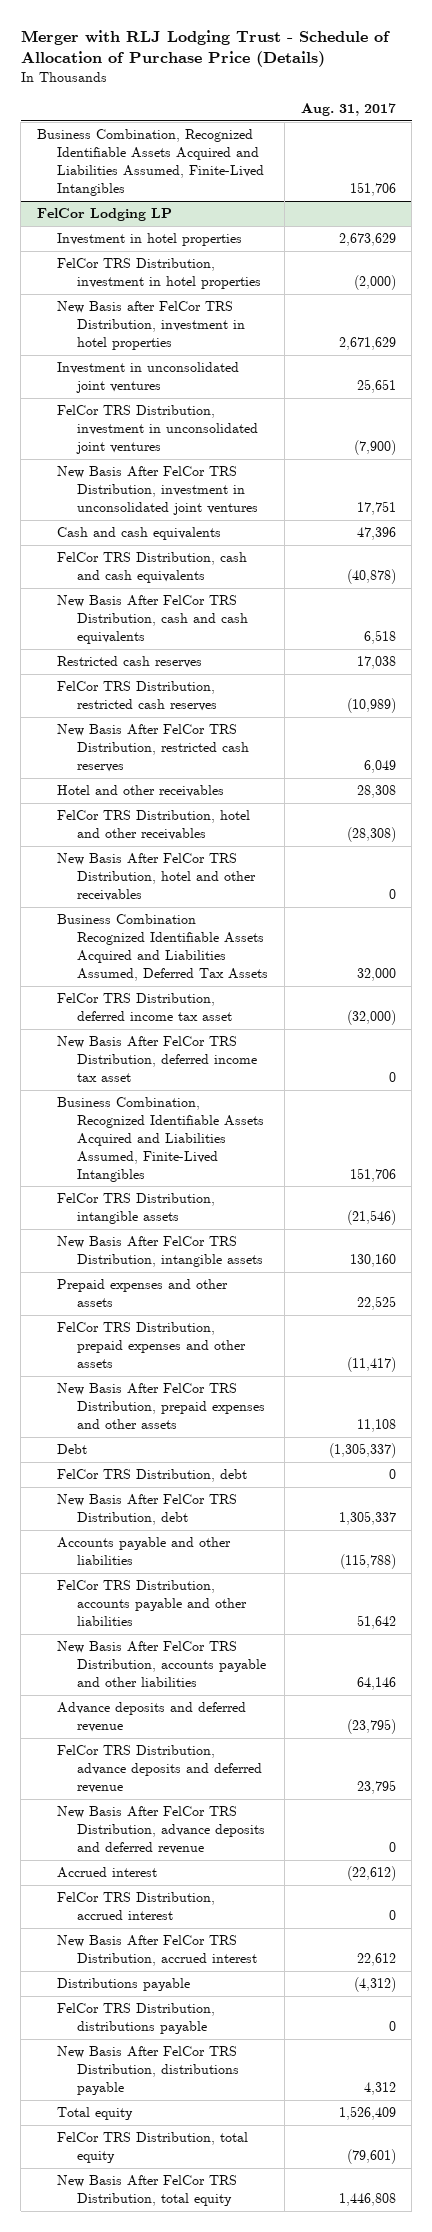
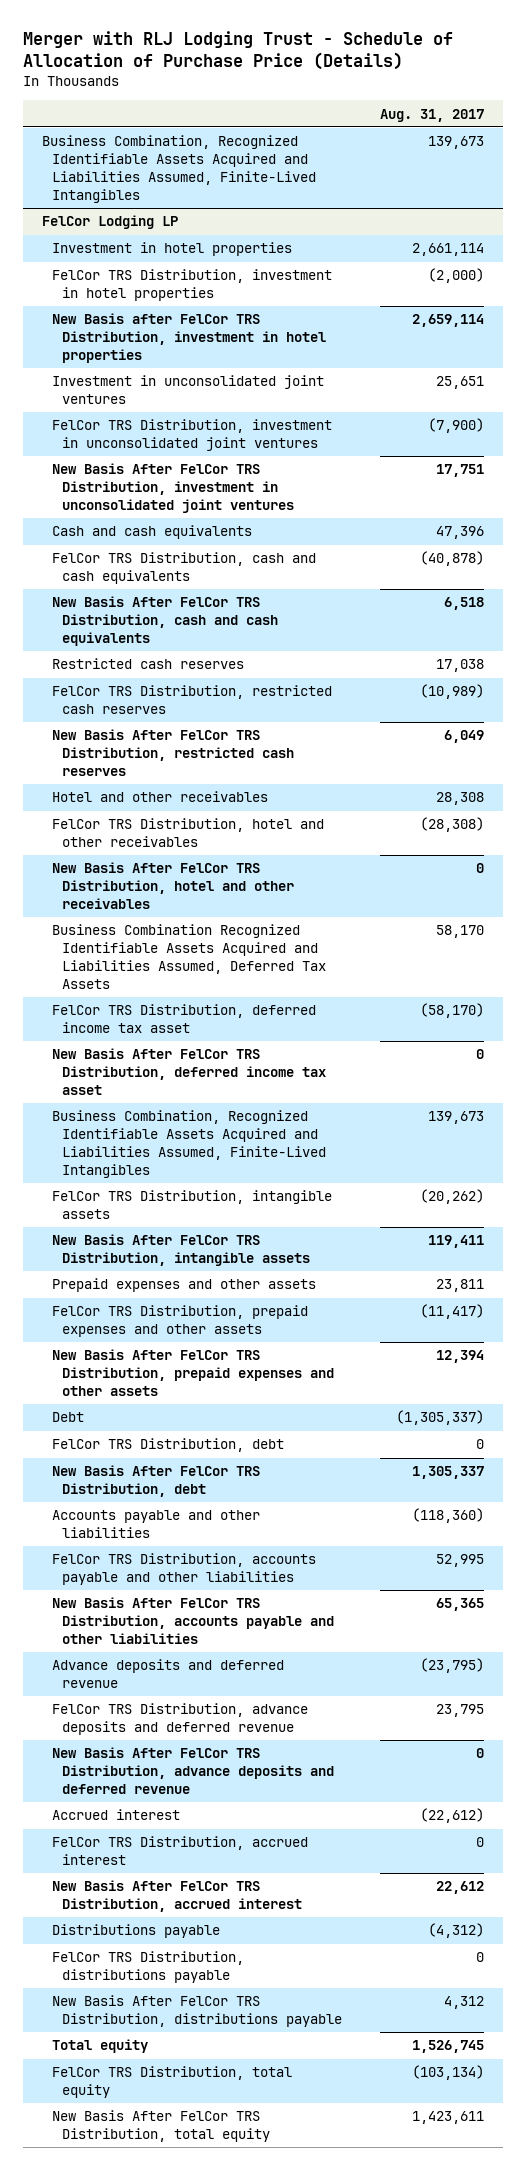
[349,181,396,196] 151,706 -> [427,136,484,150] 139,673
[338,233,396,247] 2,673,629 -> [411,243,484,257] 2,661,114
[338,336,396,350] 2,671,629 -> [411,314,484,328] 2,659,114
[356,967,396,981] 32,000 -> [435,925,484,939] 58,170
[346,1010,396,1026] (32,000) -> [419,1003,484,1019] (58,170)
[349,1167,396,1182] 151,706 -> [427,1111,484,1125] 139,673
[346,1210,396,1226] (21,546) -> [419,1189,484,1205] (20,262)
[349,1254,396,1268] 130,160 -> [427,1235,484,1249] 119,411
[356,1296,396,1311] 22,525 -> [435,1279,484,1293] 23,811
[356,1418,396,1432] 11,108 -> [435,1350,484,1364] 12,394
[339,1554,396,1570] (115,788) -> [411,1508,484,1524] (118,360)
[356,1614,396,1629] 51,642 -> [435,1554,484,1568] 52,995
[356,1676,396,1690] 64,146 -> [435,1598,484,1612] 65,365
[338,2106,396,2121] 1,526,409 -> [411,2040,484,2054] 1,526,745
[346,2149,396,2165] (79,601) -> [411,2065,484,2081] (103,134)
[338,2193,396,2207] 1,446,808 -> [411,2111,484,2125] 1,423,611

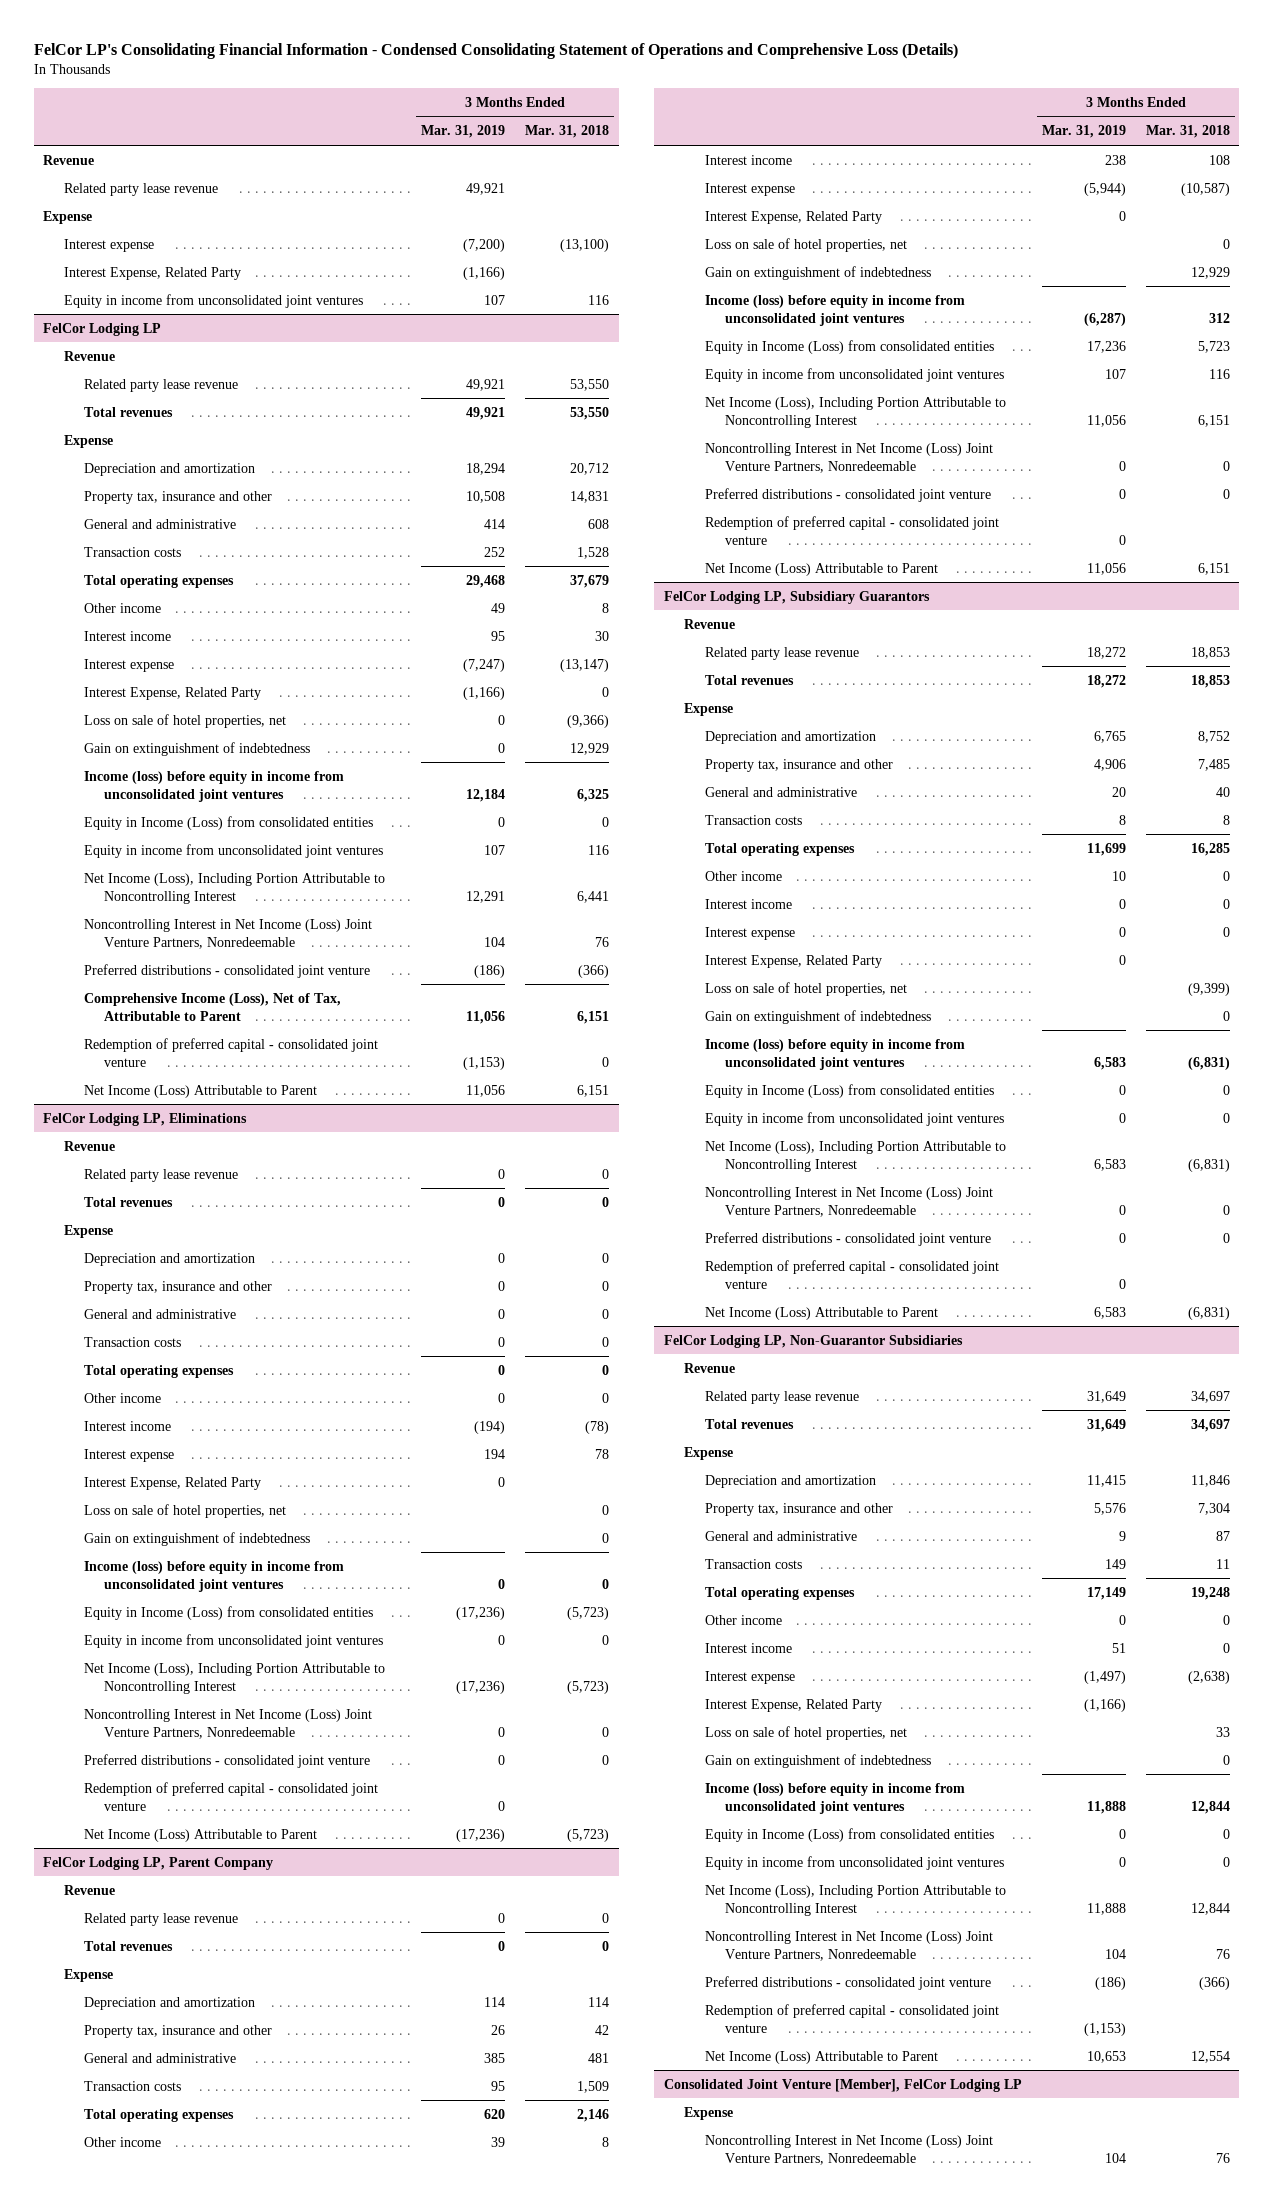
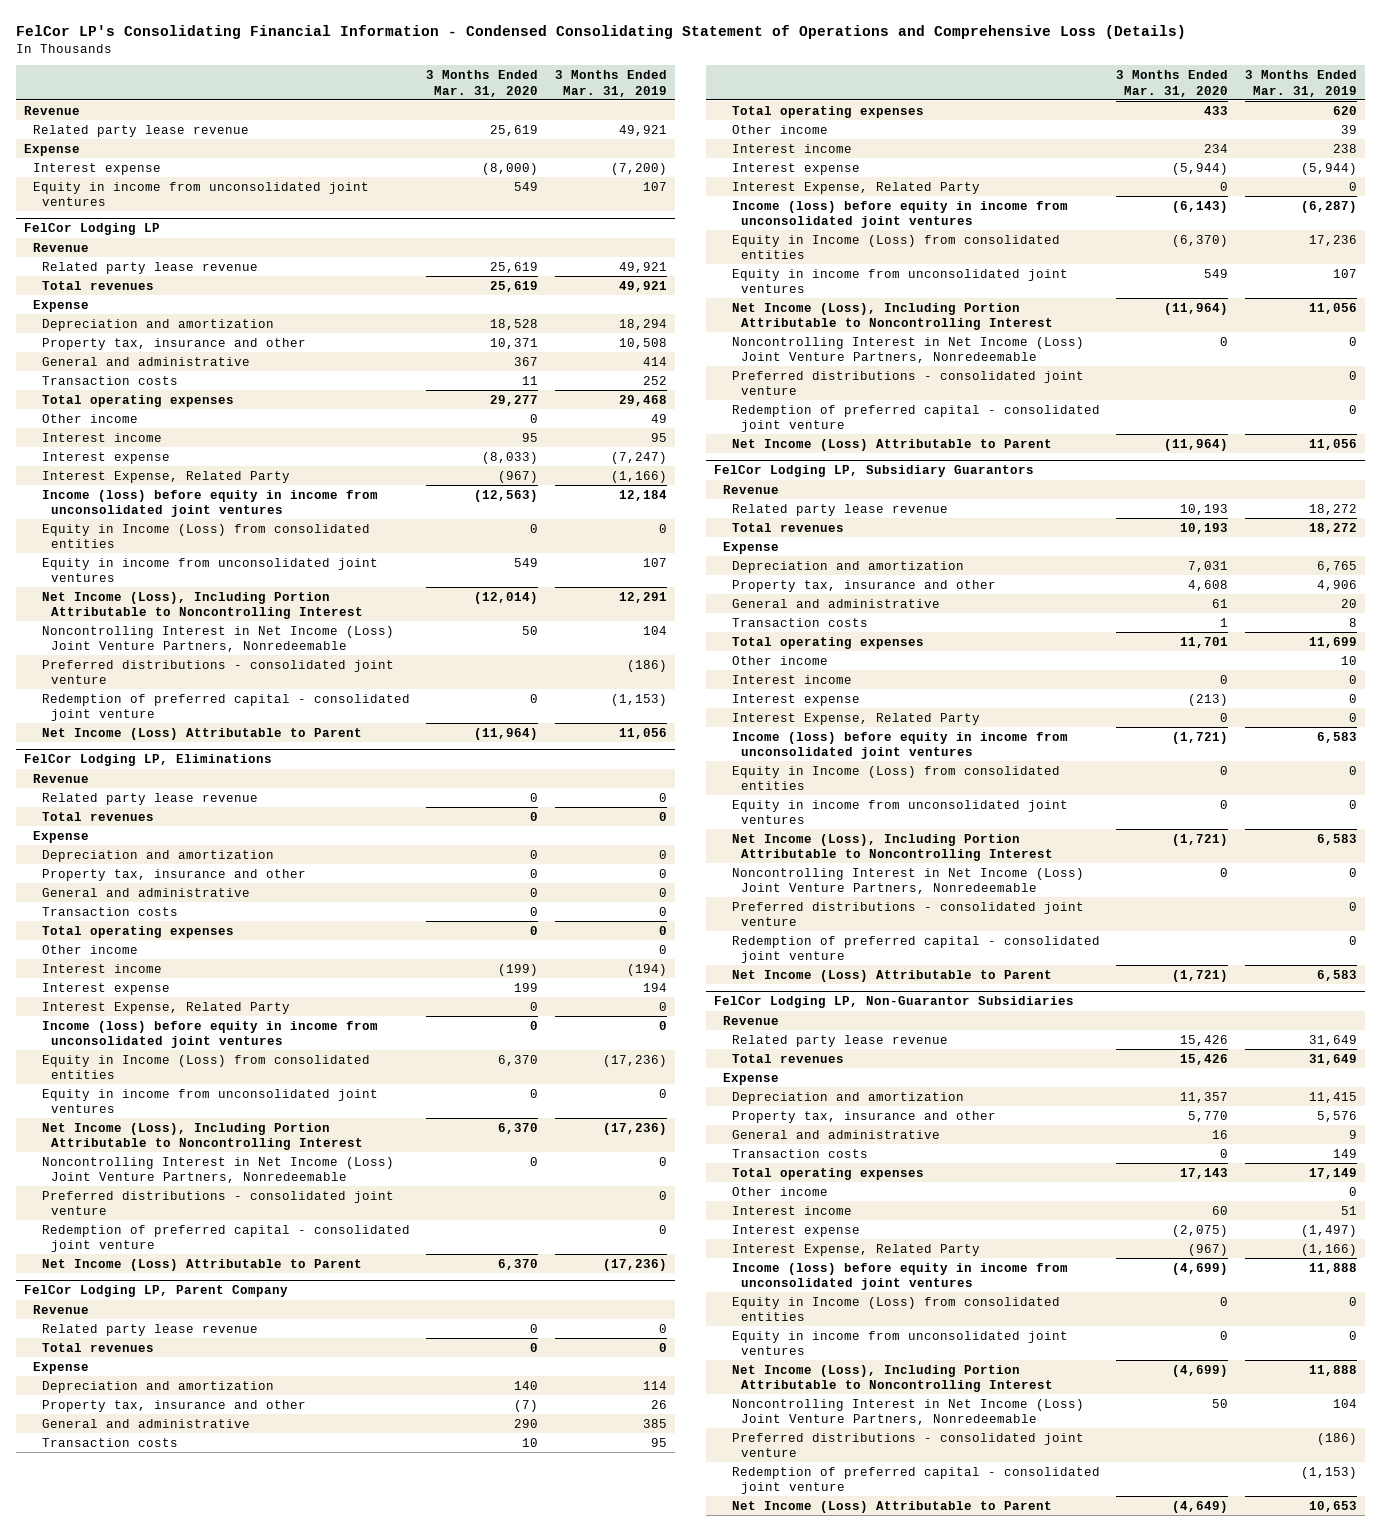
[525,125,610,139] Mar. 31, 2018 -> none
none -> [426,69,539,97] 3 Months Ended Mar. 31, 2020
[63,266,241,280] Interest Expense, Related Party -> none
[84,713,287,728] Loss on sale of hotel properties, net -> none
[84,741,311,756] Gain on extinguishment of indebtedness -> none
[84,992,342,1021] Comprehensive Income (Loss), Net of Tax, Attributable to Parent -> none
[84,1503,287,1518] Loss on sale of hotel properties, net -> none
[84,1531,311,1546] Gain on extinguishment of indebtedness -> none
[704,237,907,252] Loss on sale of hotel properties, net -> none
[704,265,931,280] Gain on extinguishment of indebtedness -> none
[704,981,907,996] Loss on sale of hotel properties, net -> none
[704,1009,931,1024] Gain on extinguishment of indebtedness -> none
[704,1725,907,1740] Loss on sale of hotel properties, net -> none
[704,1753,931,1768] Gain on extinguishment of indebtedness -> none
[663,2078,1022,2092] Consolidated Joint Venture [Member], FelCor Lodging LP -> none
[684,2106,734,2120] Expense -> none
[704,2134,993,2165] Noncontrolling Interest in Net Income (Loss) Joint Venture Partners, Nonredeemable -> none

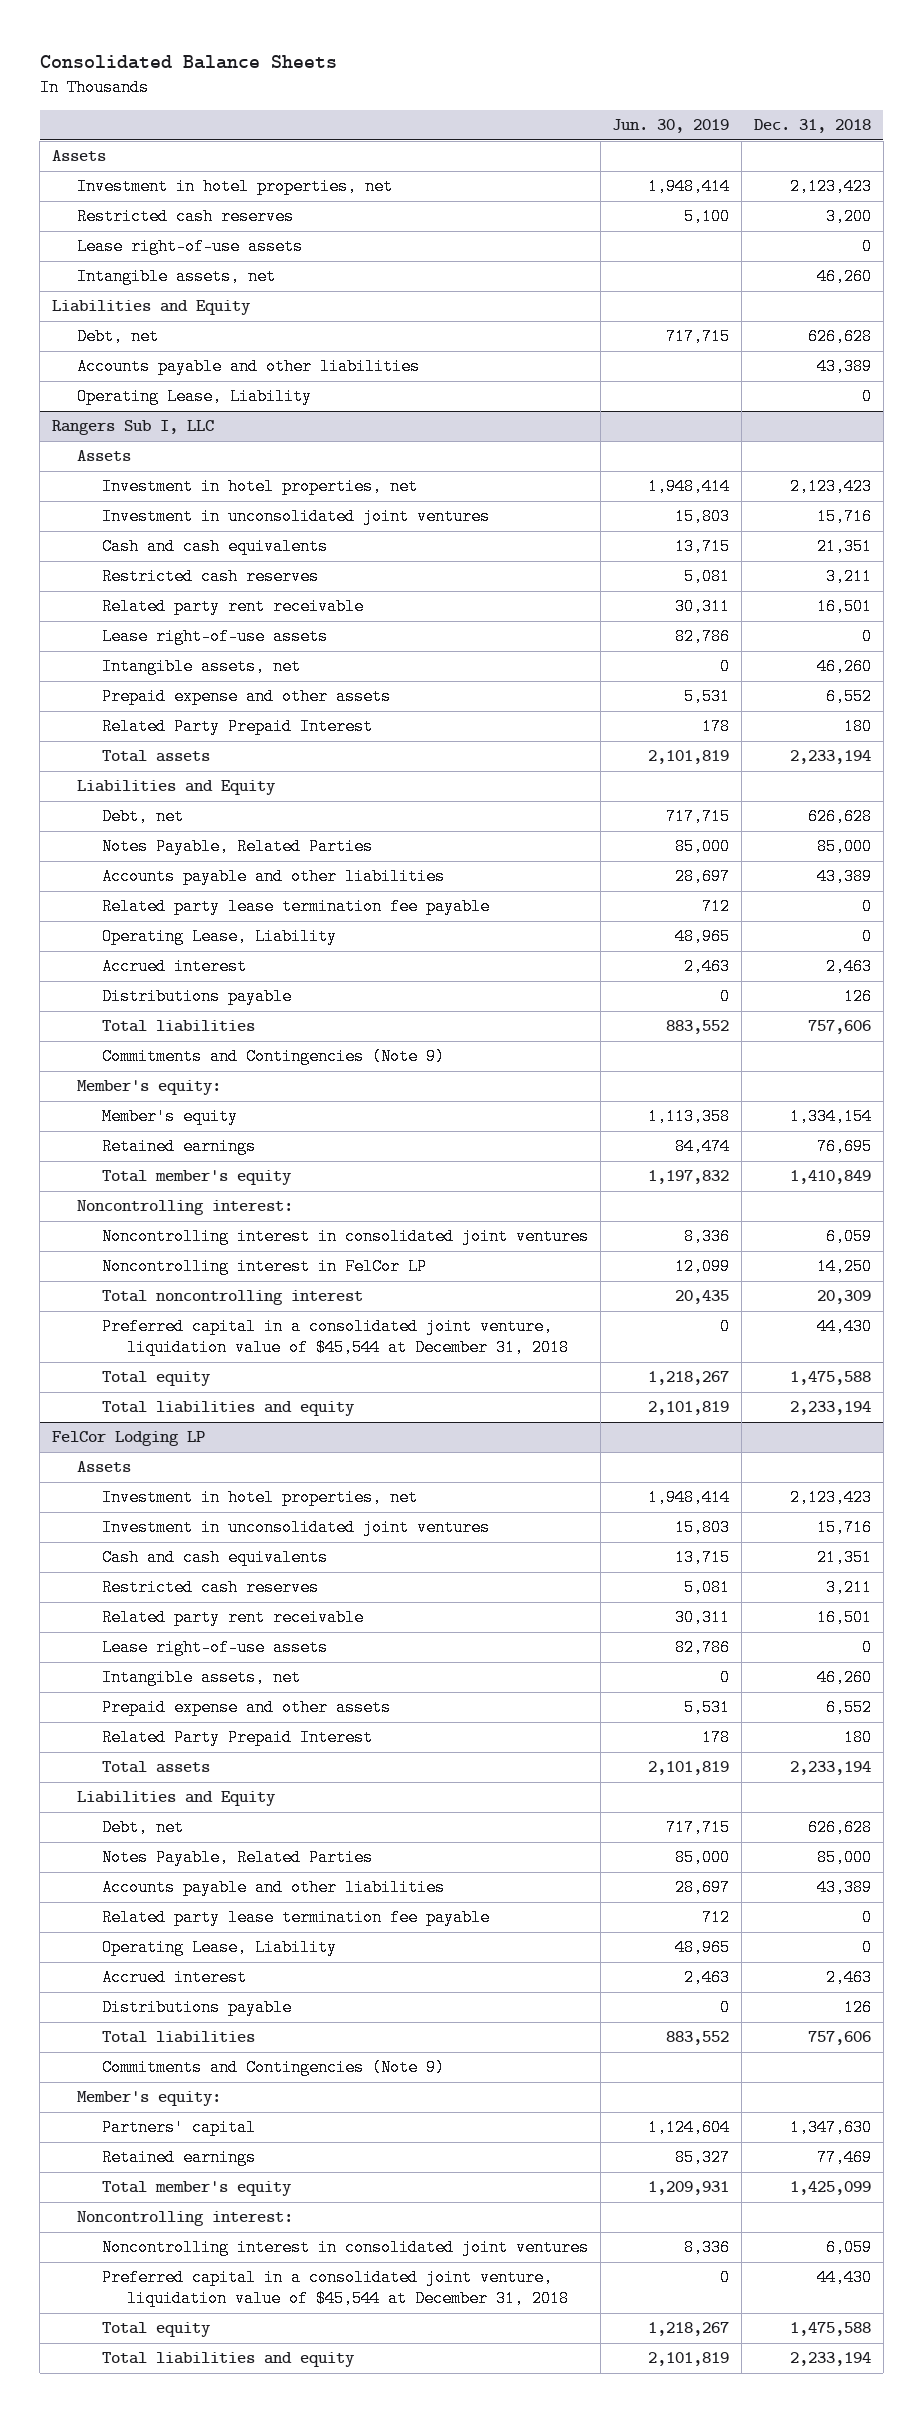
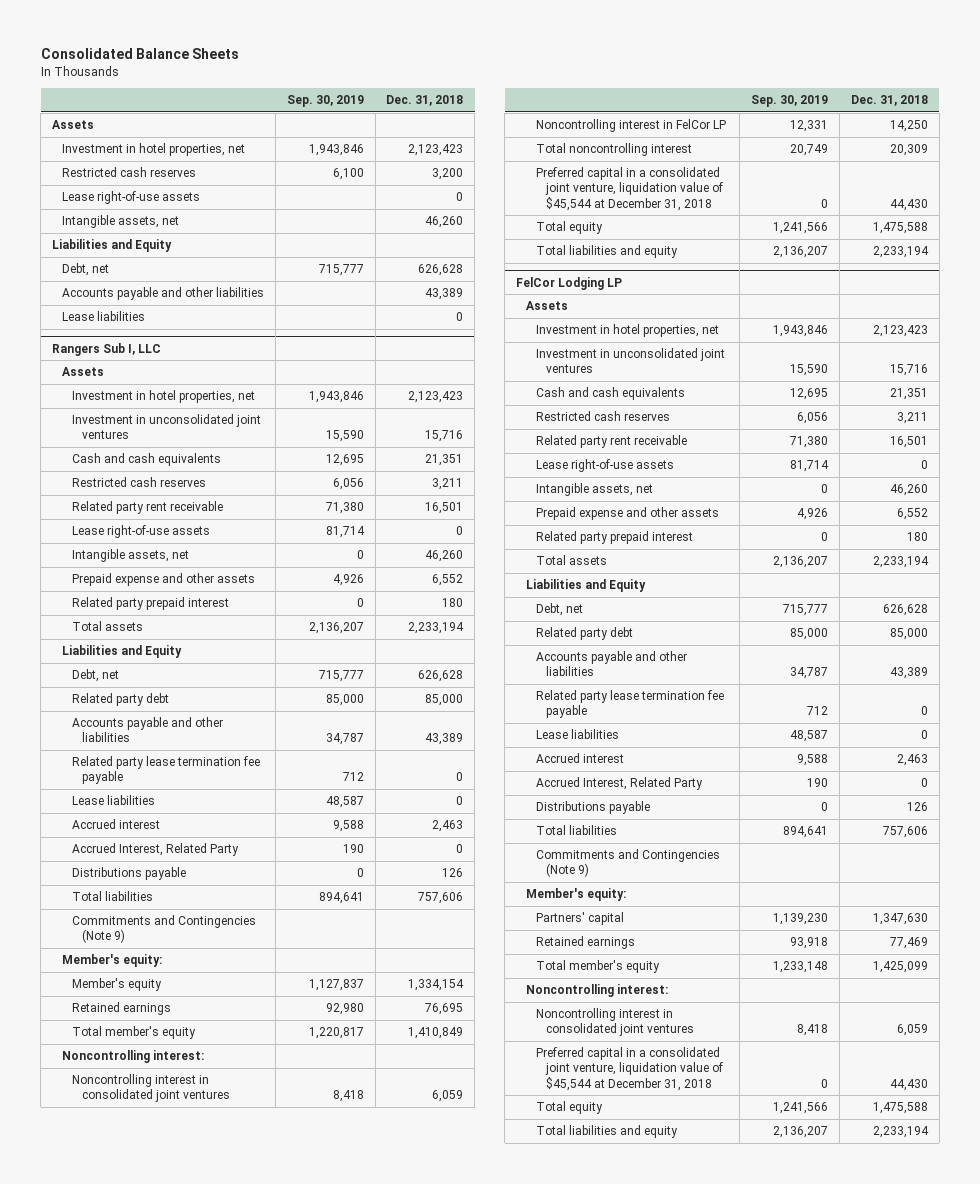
[612,119,730,134] Jun. 30, 2019 -> none
none -> [286,94,364,107] Sep. 30, 2019
[76,388,312,406] Operating Lease, Liability -> [61,311,145,322] Lease liabilities
[101,718,373,736] Related Party Prepaid Interest -> [71,597,229,611] Related party prepaid interest
[101,838,373,856] Notes Payable, Related Parties -> [71,693,169,707] Related party debt
[101,928,337,946] Operating Lease, Liability -> [71,795,155,806] Lease liabilities
none -> [71,843,239,857] Accrued Interest, Related Party
[101,1729,373,1747] Related Party Prepaid Interest -> [536,531,694,545] Related party prepaid interest
[101,1849,373,1867] Notes Payable, Related Parties -> [536,627,634,641] Related party debt
[101,1939,337,1957] Operating Lease, Liability -> [536,729,620,740] Lease liabilities
none -> [536,777,704,791] Accrued Interest, Related Party

